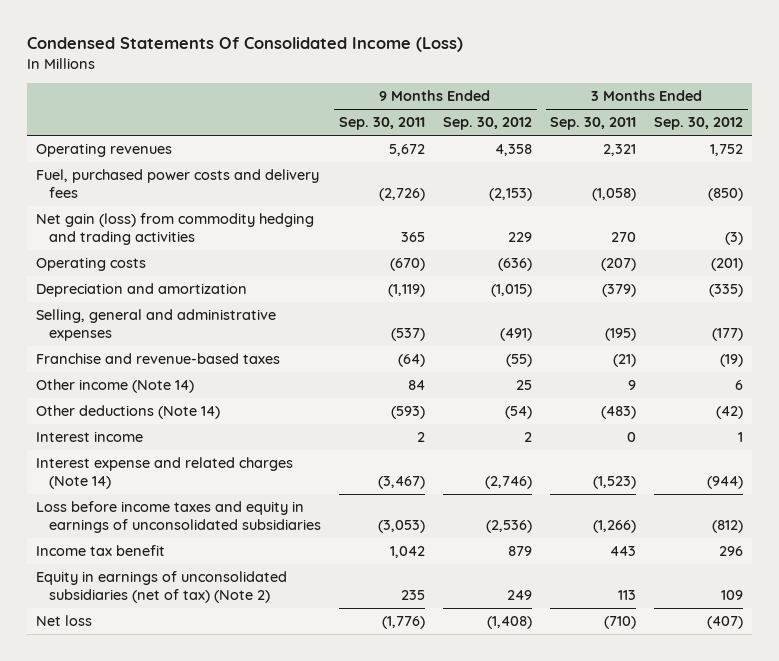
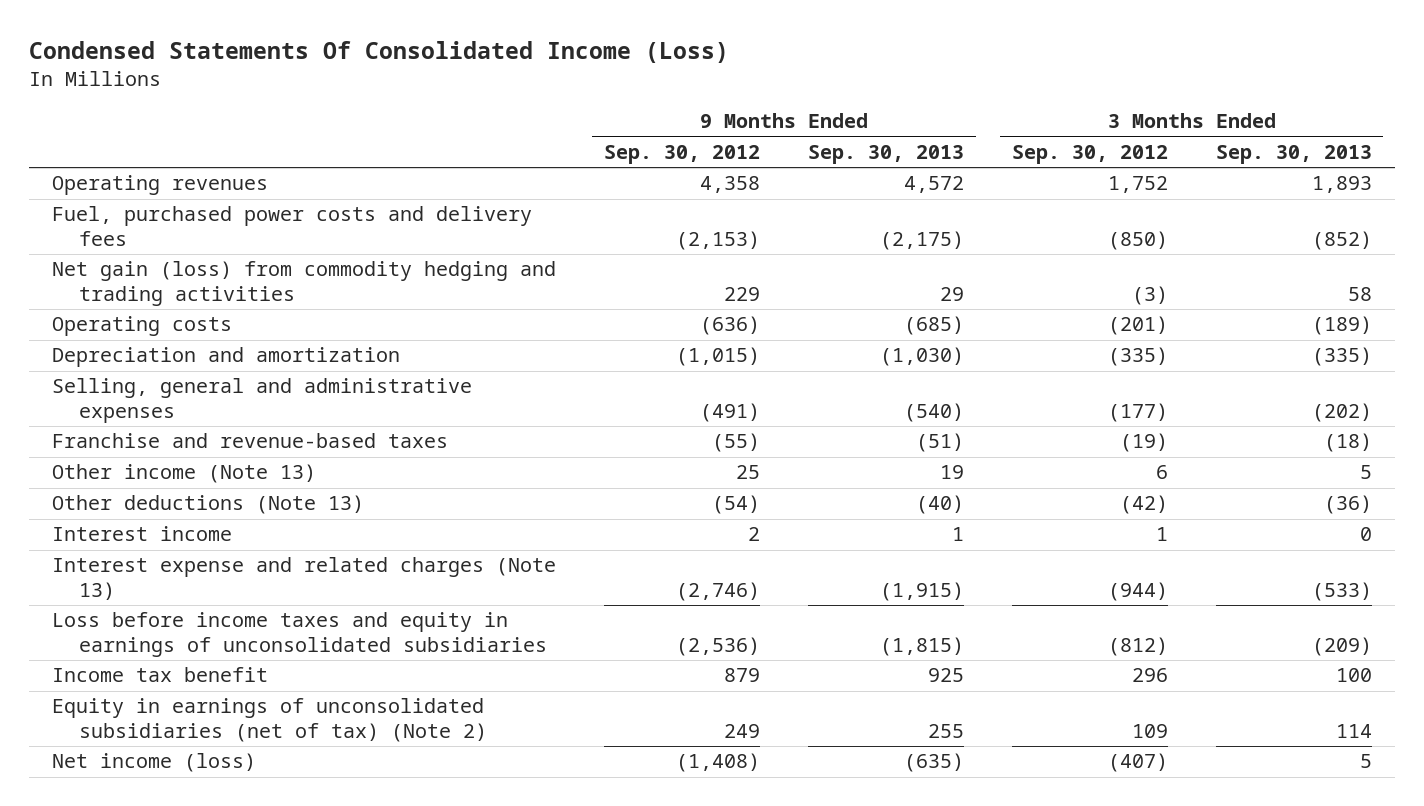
[338,117,425,131] Sep. 30, 2011 -> none
[550,117,637,131] Sep. 30, 2011 -> none
none -> [807,145,964,165] Sep. 30, 2013
none -> [1215,145,1372,165] Sep. 30, 2013
[36,379,195,394] Other income (Note 14) -> [52,464,317,484] Other income (Note 13)
[36,405,221,420] Other deductions (Note 14) -> [52,495,365,515] Other deductions (Note 13)
[36,457,294,490] Interest expense and related charges (Note 14) -> [52,557,557,601] Interest expense and related charges (Note 13)
[36,615,93,627] Net loss -> [52,753,257,773] Net income (loss)

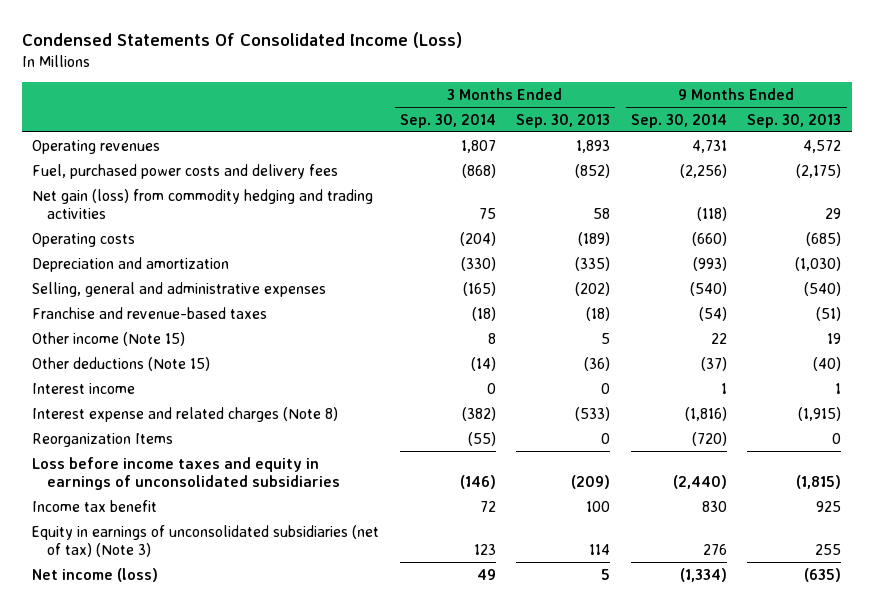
[604,145,761,165] Sep. 30, 2012 -> none
[1011,145,1168,165] Sep. 30, 2012 -> none
none -> [399,113,496,128] Sep. 30, 2014
none -> [630,113,727,128] Sep. 30, 2014
[52,464,317,484] Other income (Note 13) -> [32,331,186,346] Other income (Note 15)
[52,495,365,515] Other deductions (Note 13) -> [32,356,211,371] Other deductions (Note 15)
[52,557,557,601] Interest expense and related charges (Note 13) -> [32,406,339,422] Interest expense and related charges (Note 8)
none -> [32,432,174,447] Reorganization Items
[52,698,487,743] Equity in earnings of unconsolidated subsidiaries (net of tax) (Note 2) -> [32,524,380,557] Equity in earnings of unconsolidated subsidiaries (net of tax) (Note 3)

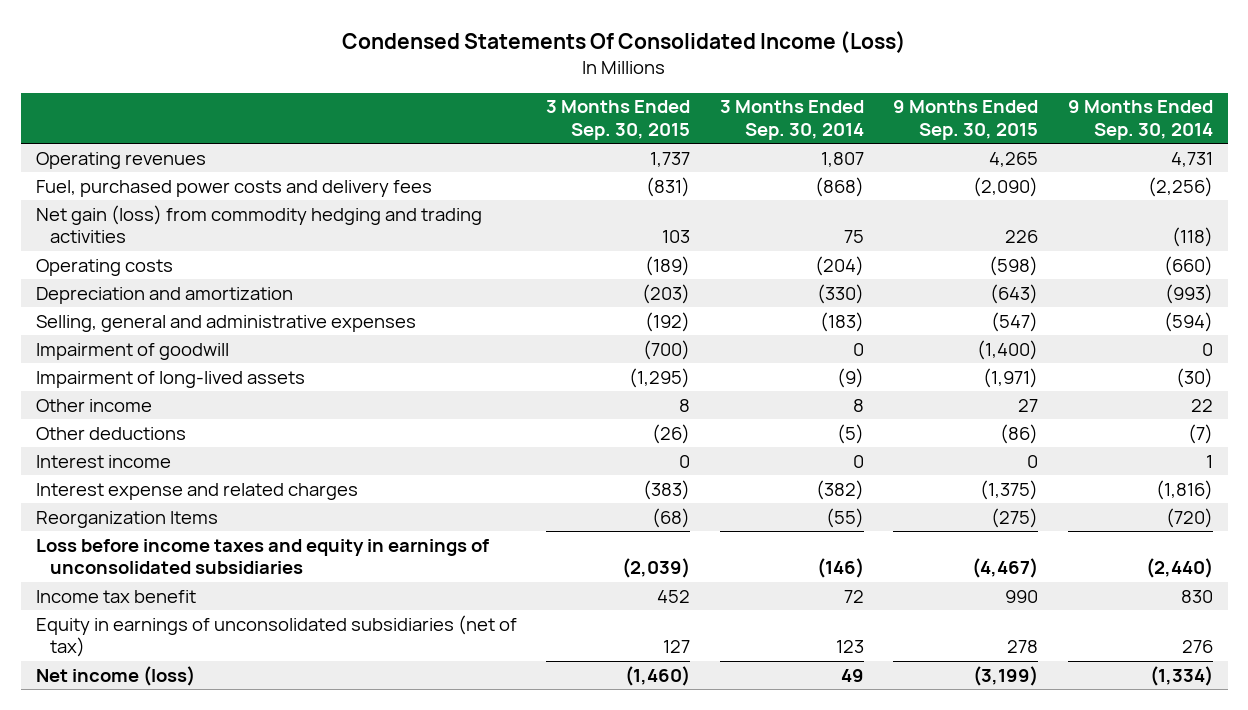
[516,113,611,128] Sep. 30, 2013 -> none
[747,113,842,128] Sep. 30, 2013 -> none
none -> [546,100,691,140] 3 Months Ended Sep. 30, 2015
none -> [893,100,1039,140] 9 Months Ended Sep. 30, 2015
[32,306,268,319] Franchise and revenue-based taxes -> none
[462,281,496,296] (165) -> [819,311,864,332] (183)
[689,281,727,296] (540) -> [1163,311,1213,332] (594)
none -> [35,342,229,360] Impairment of goodwill
none -> [35,370,305,388] Impairment of long-lived assets
[32,331,186,346] Other income (Note 15) -> [35,398,152,412] Other income
[32,356,211,371] Other deductions (Note 15) -> [35,426,186,440] Other deductions
[470,356,496,371] (14) -> [836,423,864,444] (5)
[700,356,727,371] (37) -> [1187,423,1213,444] (7)
[32,406,339,422] Interest expense and related charges (Note 8) -> [35,482,358,500] Interest expense and related charges
[32,524,380,557] Equity in earnings of unconsolidated subsidiaries (net of tax) (Note 3) -> [35,614,517,658] Equity in earnings of unconsolidated subsidiaries (net of tax)

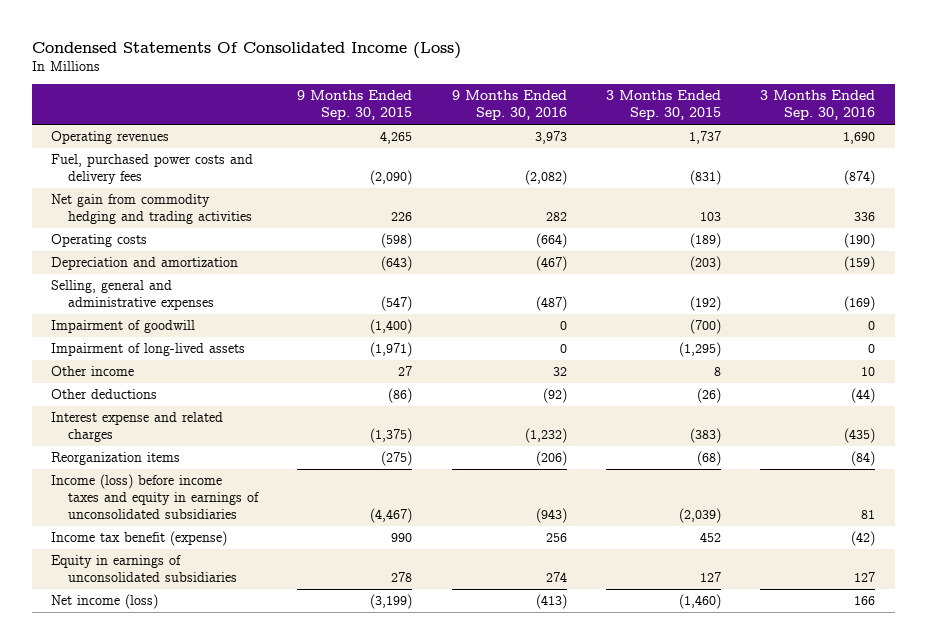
[719,100,864,140] 3 Months Ended Sep. 30, 2014 -> none
[1067,100,1213,140] 9 Months Ended Sep. 30, 2014 -> none
none -> [451,90,567,121] 9 Months Ended Sep. 30, 2016
none -> [760,90,876,121] 3 Months Ended Sep. 30, 2016
[35,204,482,244] Net gain (loss) from commodity hedging and trading activities -> [51,194,253,225] Net gain from commodity hedging and trading activities
[35,454,171,468] Interest income -> none
[35,510,218,528] Reorganization Items -> [51,452,181,466] Reorganization items
[35,538,489,575] Loss before income taxes and equity in earnings of unconsolidated subsidiaries -> [51,474,260,520] Income (loss) before income taxes and equity in earnings of unconsolidated subsidiaries
[35,589,196,603] Income tax benefit -> [51,531,228,547] Income tax benefit (expense)
[35,614,517,658] Equity in earnings of unconsolidated subsidiaries (net of tax) -> [51,555,238,583] Equity in earnings of unconsolidated subsidiaries

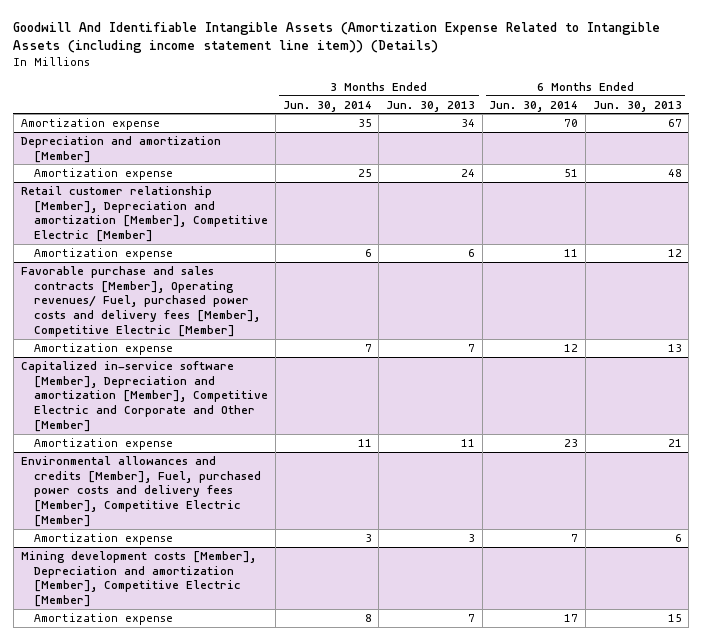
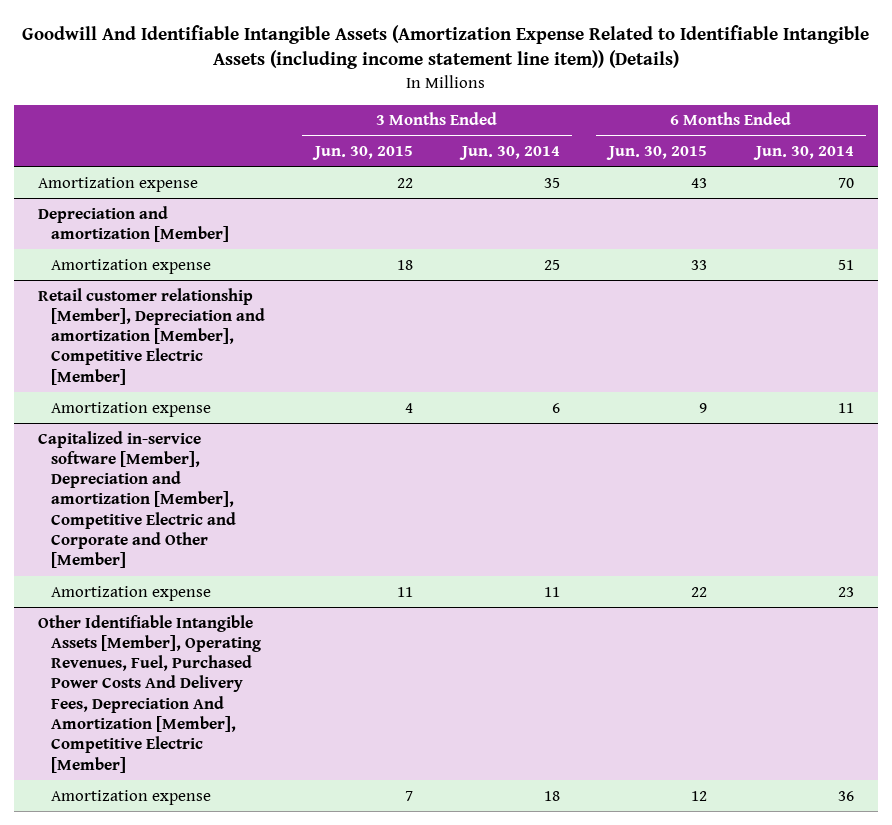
[13,21,661,54] Goodwill And Identifiable Intangible Assets (Amortization Expense Related to Intangible Assets (including income statement line item)) (Details) -> [21,24,869,70] Goodwill And Identifiable Intangible Assets (Amortization Expense Related to Identifiable Intangible Assets (including income statement line item)) (Details)
[386,100,476,112] Jun. 30, 2013 -> none
[592,100,682,112] Jun. 30, 2013 -> none
none -> [311,146,413,161] Jun. 30, 2015
none -> [605,146,707,161] Jun. 30, 2015
[20,265,261,337] Favorable purchase and sales contracts [Member], Operating revenues/ Fuel, purchased power costs and delivery fees [Member], Competitive Electric [Member] -> none
[34,342,174,355] Amortization expense -> none
[20,455,262,527] Environmental allowances and credits [Member], Fuel, purchased power costs and delivery fees [Member], Competitive Electric [Member] -> none
[20,550,256,608] Mining development costs [Member], Depreciation and amortization [Member], Competitive Electric [Member] -> none
[34,612,174,625] Amortization expense -> none
none -> [38,614,262,773] Other Identifiable Intangible Assets [Member], Operating Revenues, Fuel, Purchased Power Costs And Delivery Fees, Depreciation And Amortization [Member], Competitive Electric [Member]
[364,533,372,542] 3 -> [543,790,560,801] 18
[571,533,579,542] 7 -> [837,790,854,801] 36

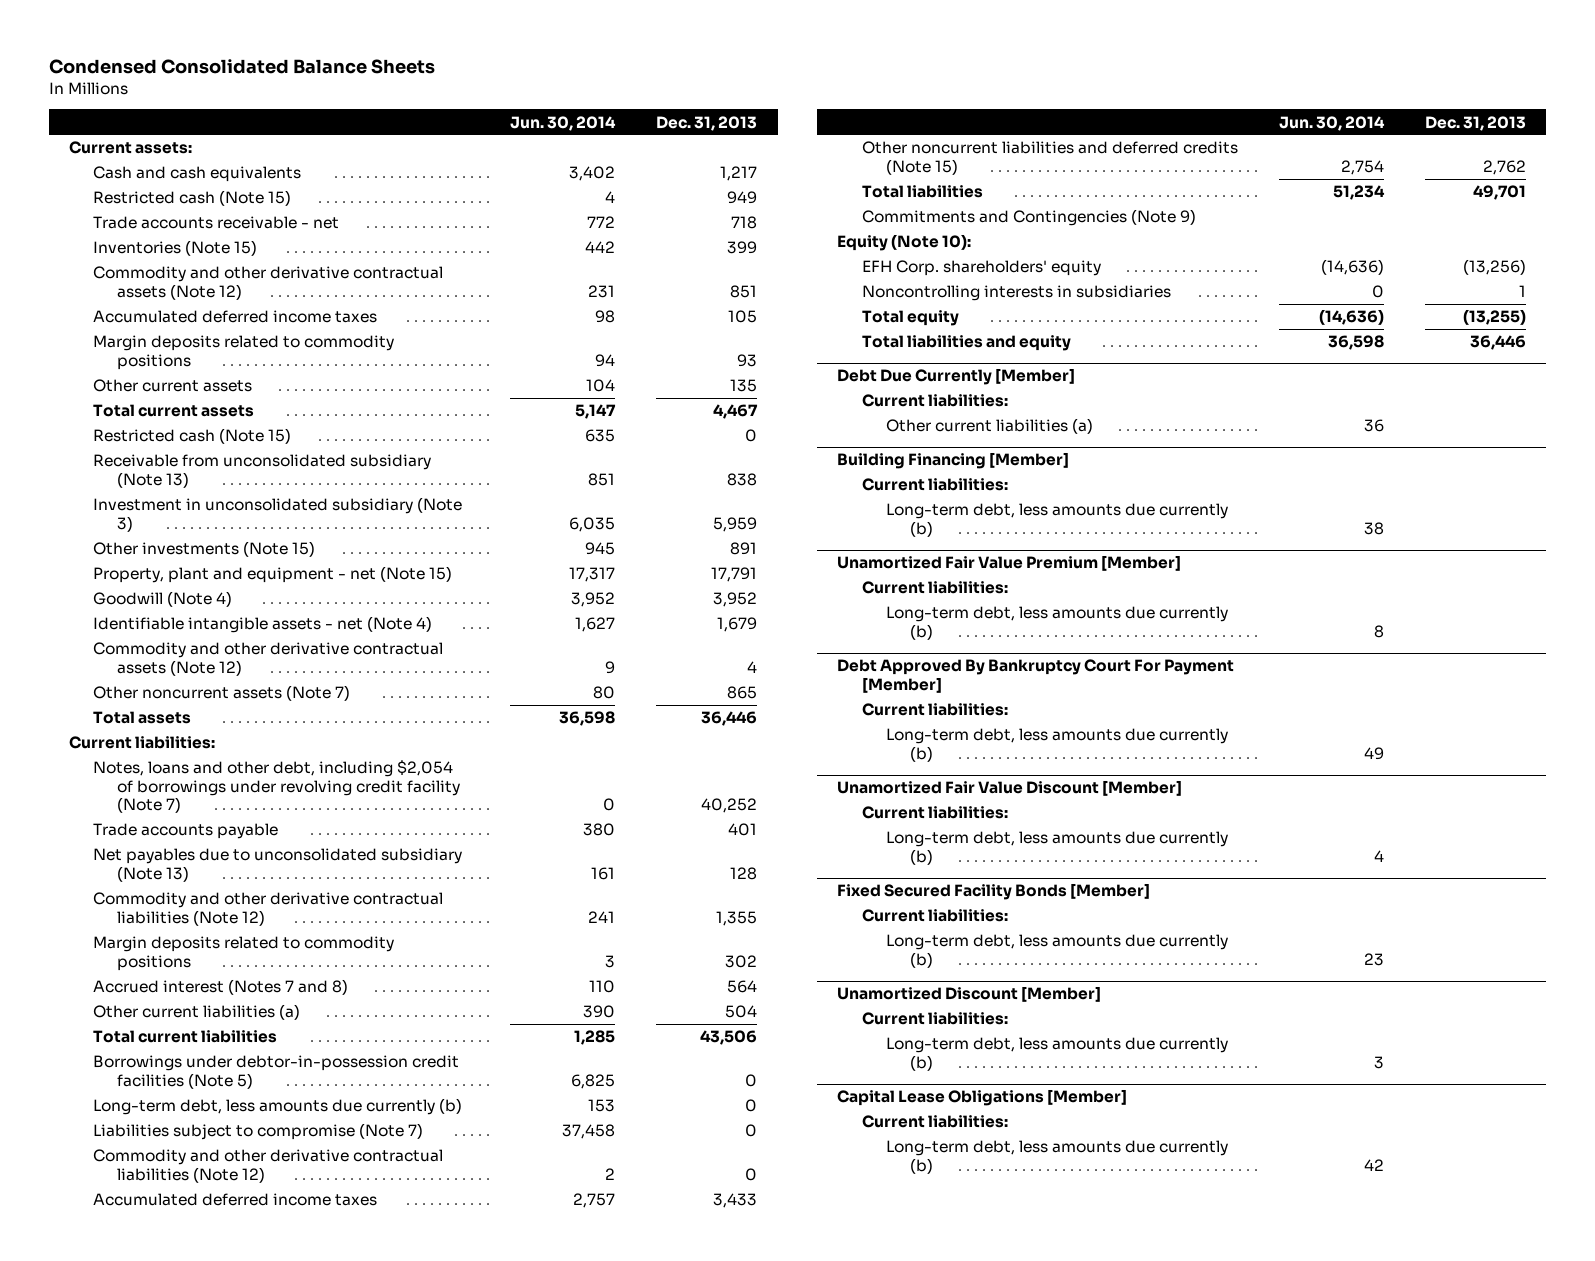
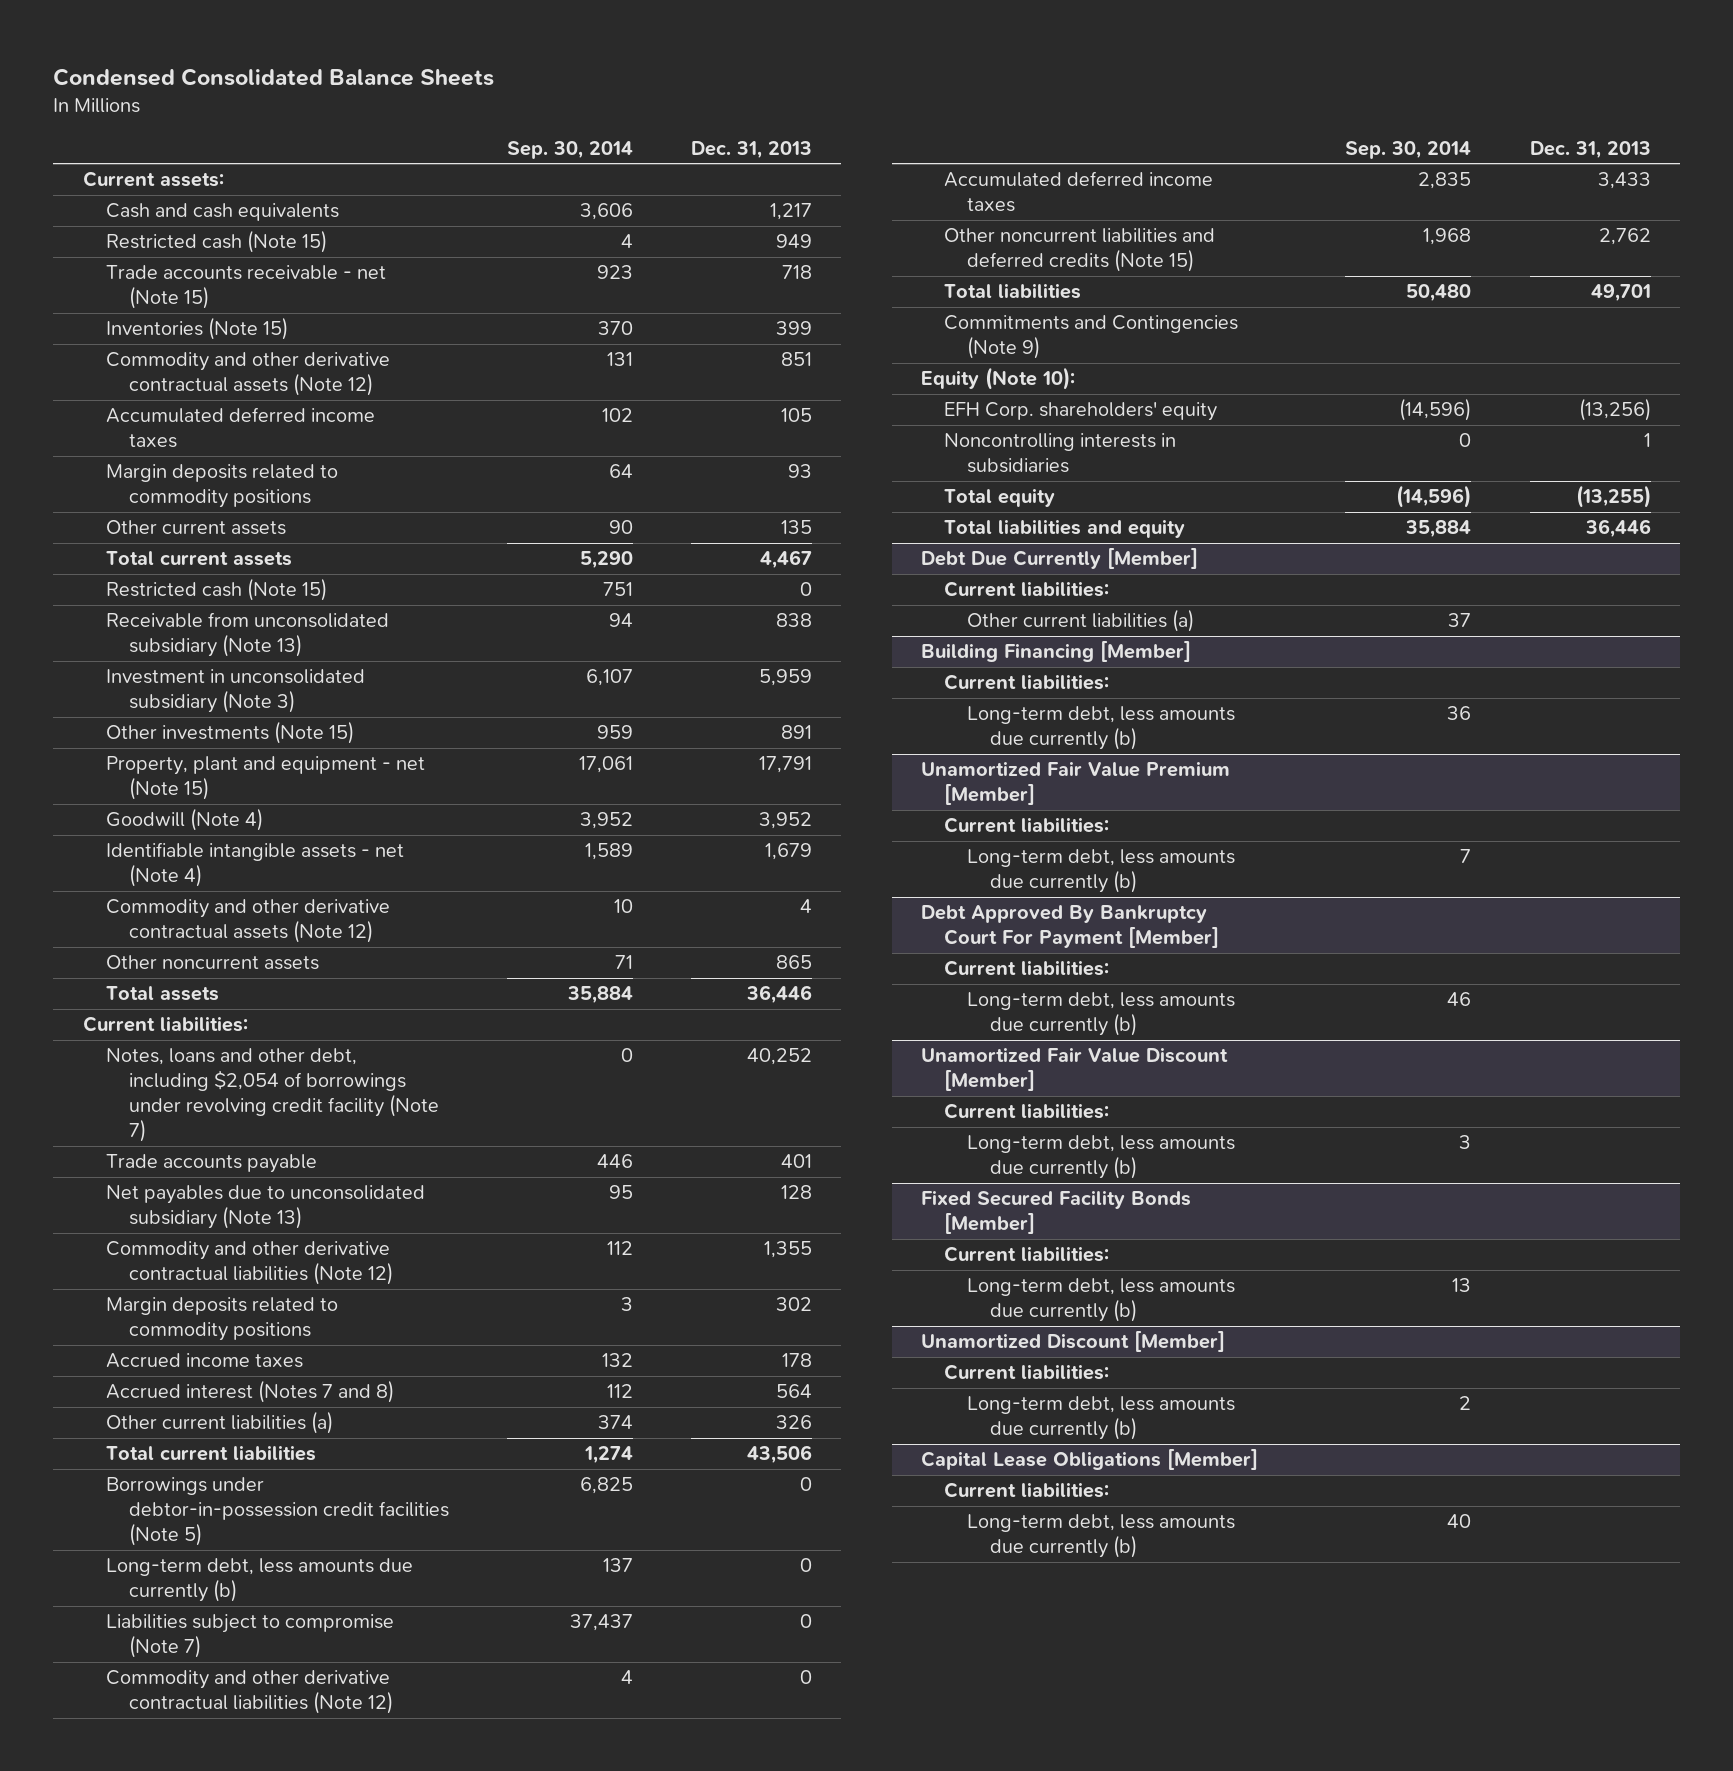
[510,115,617,131] Jun. 30, 2014 -> none
none -> [507,140,634,159] Sep. 30, 2014
[93,216,340,230] Trade accounts receivable - net -> [105,265,386,310] Trade accounts receivable - net (Note 15)
[93,685,351,702] Other noncurrent assets (Note 7) -> [105,955,319,971] Other noncurrent assets
none -> [105,1353,303,1369] Accrued income taxes
[725,1005,758,1019] 504 -> [776,1415,813,1430] 326

